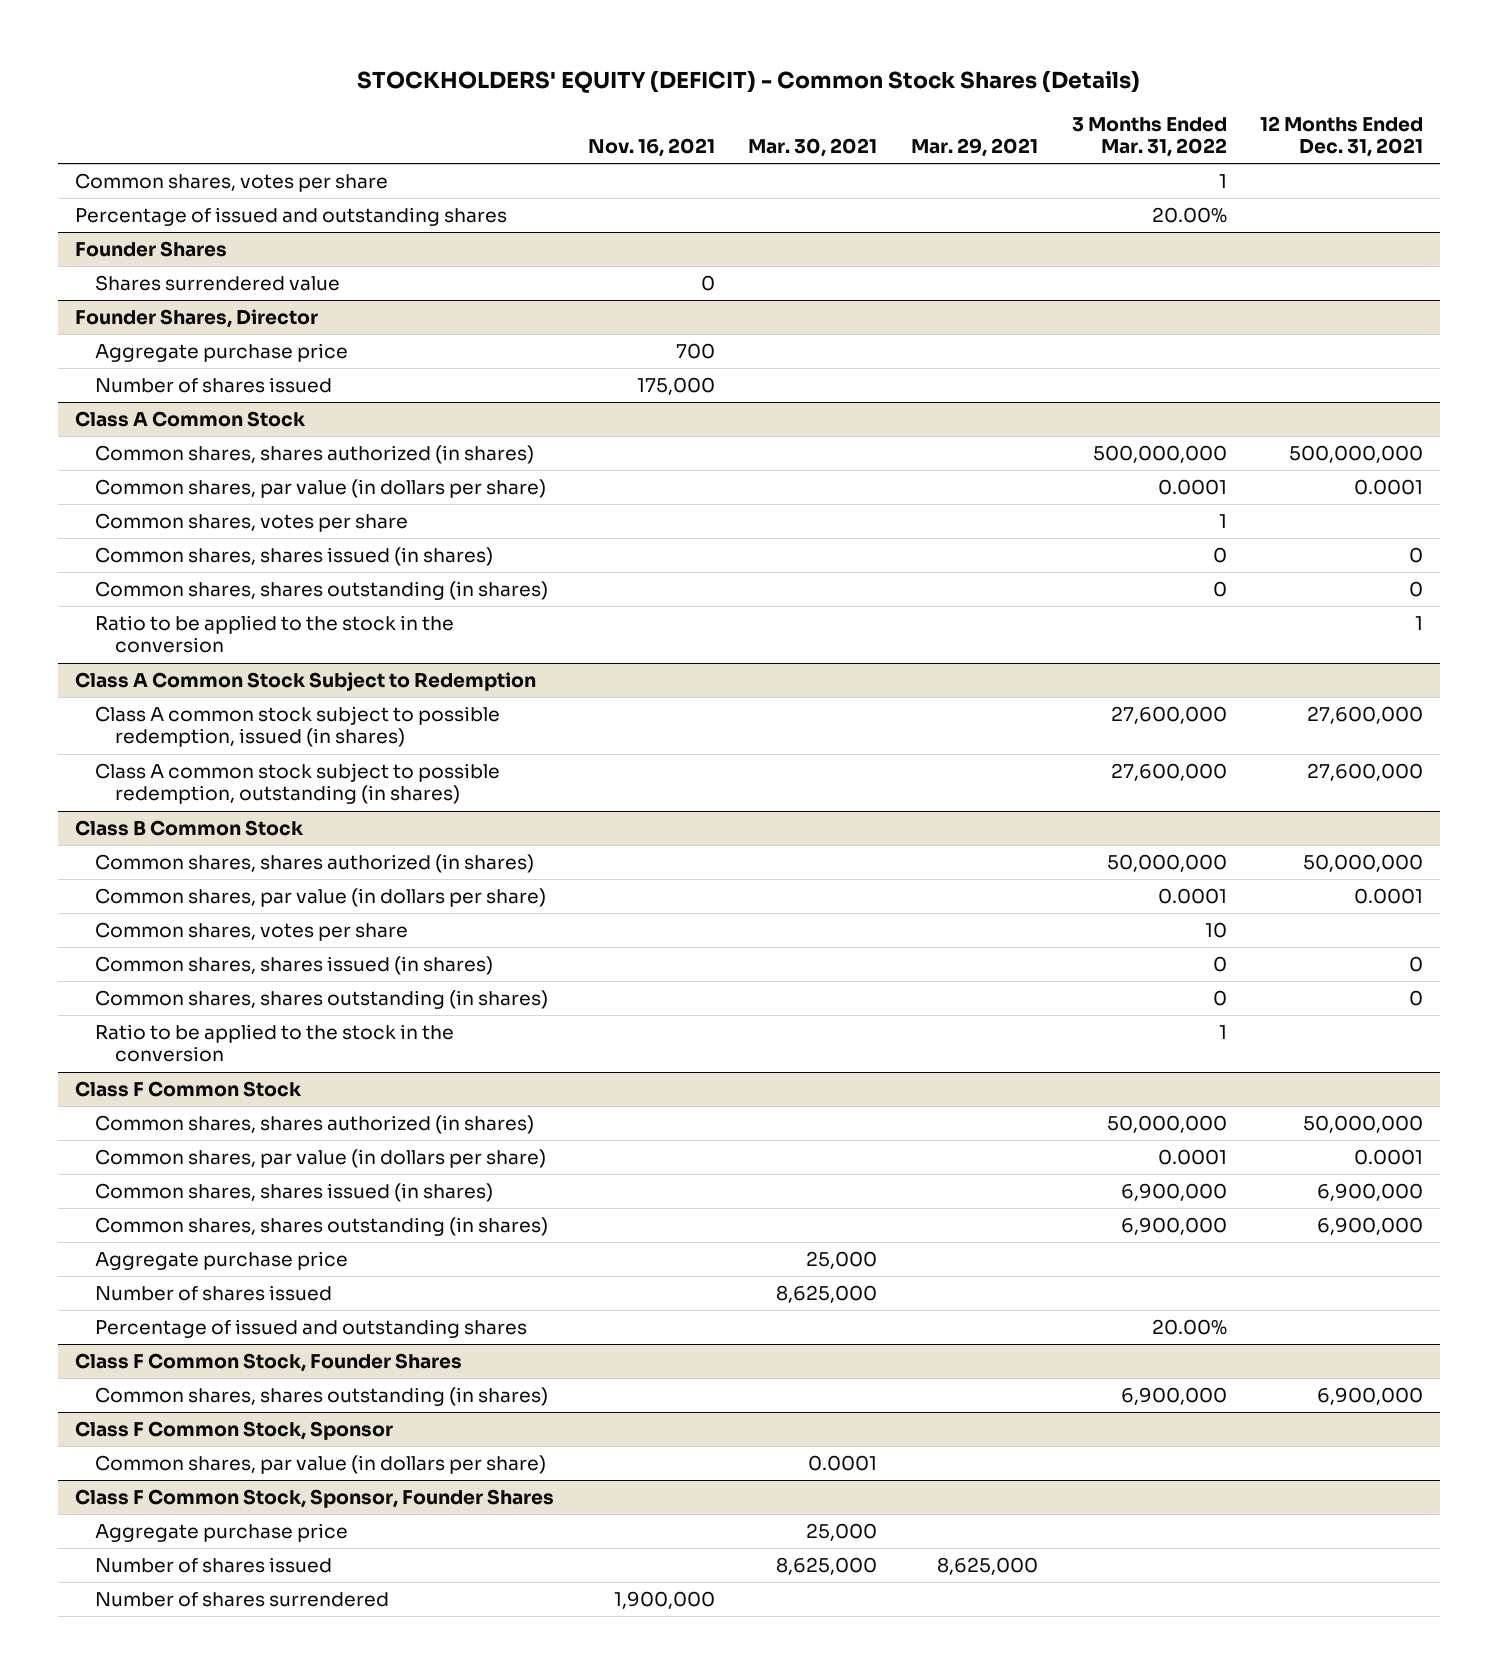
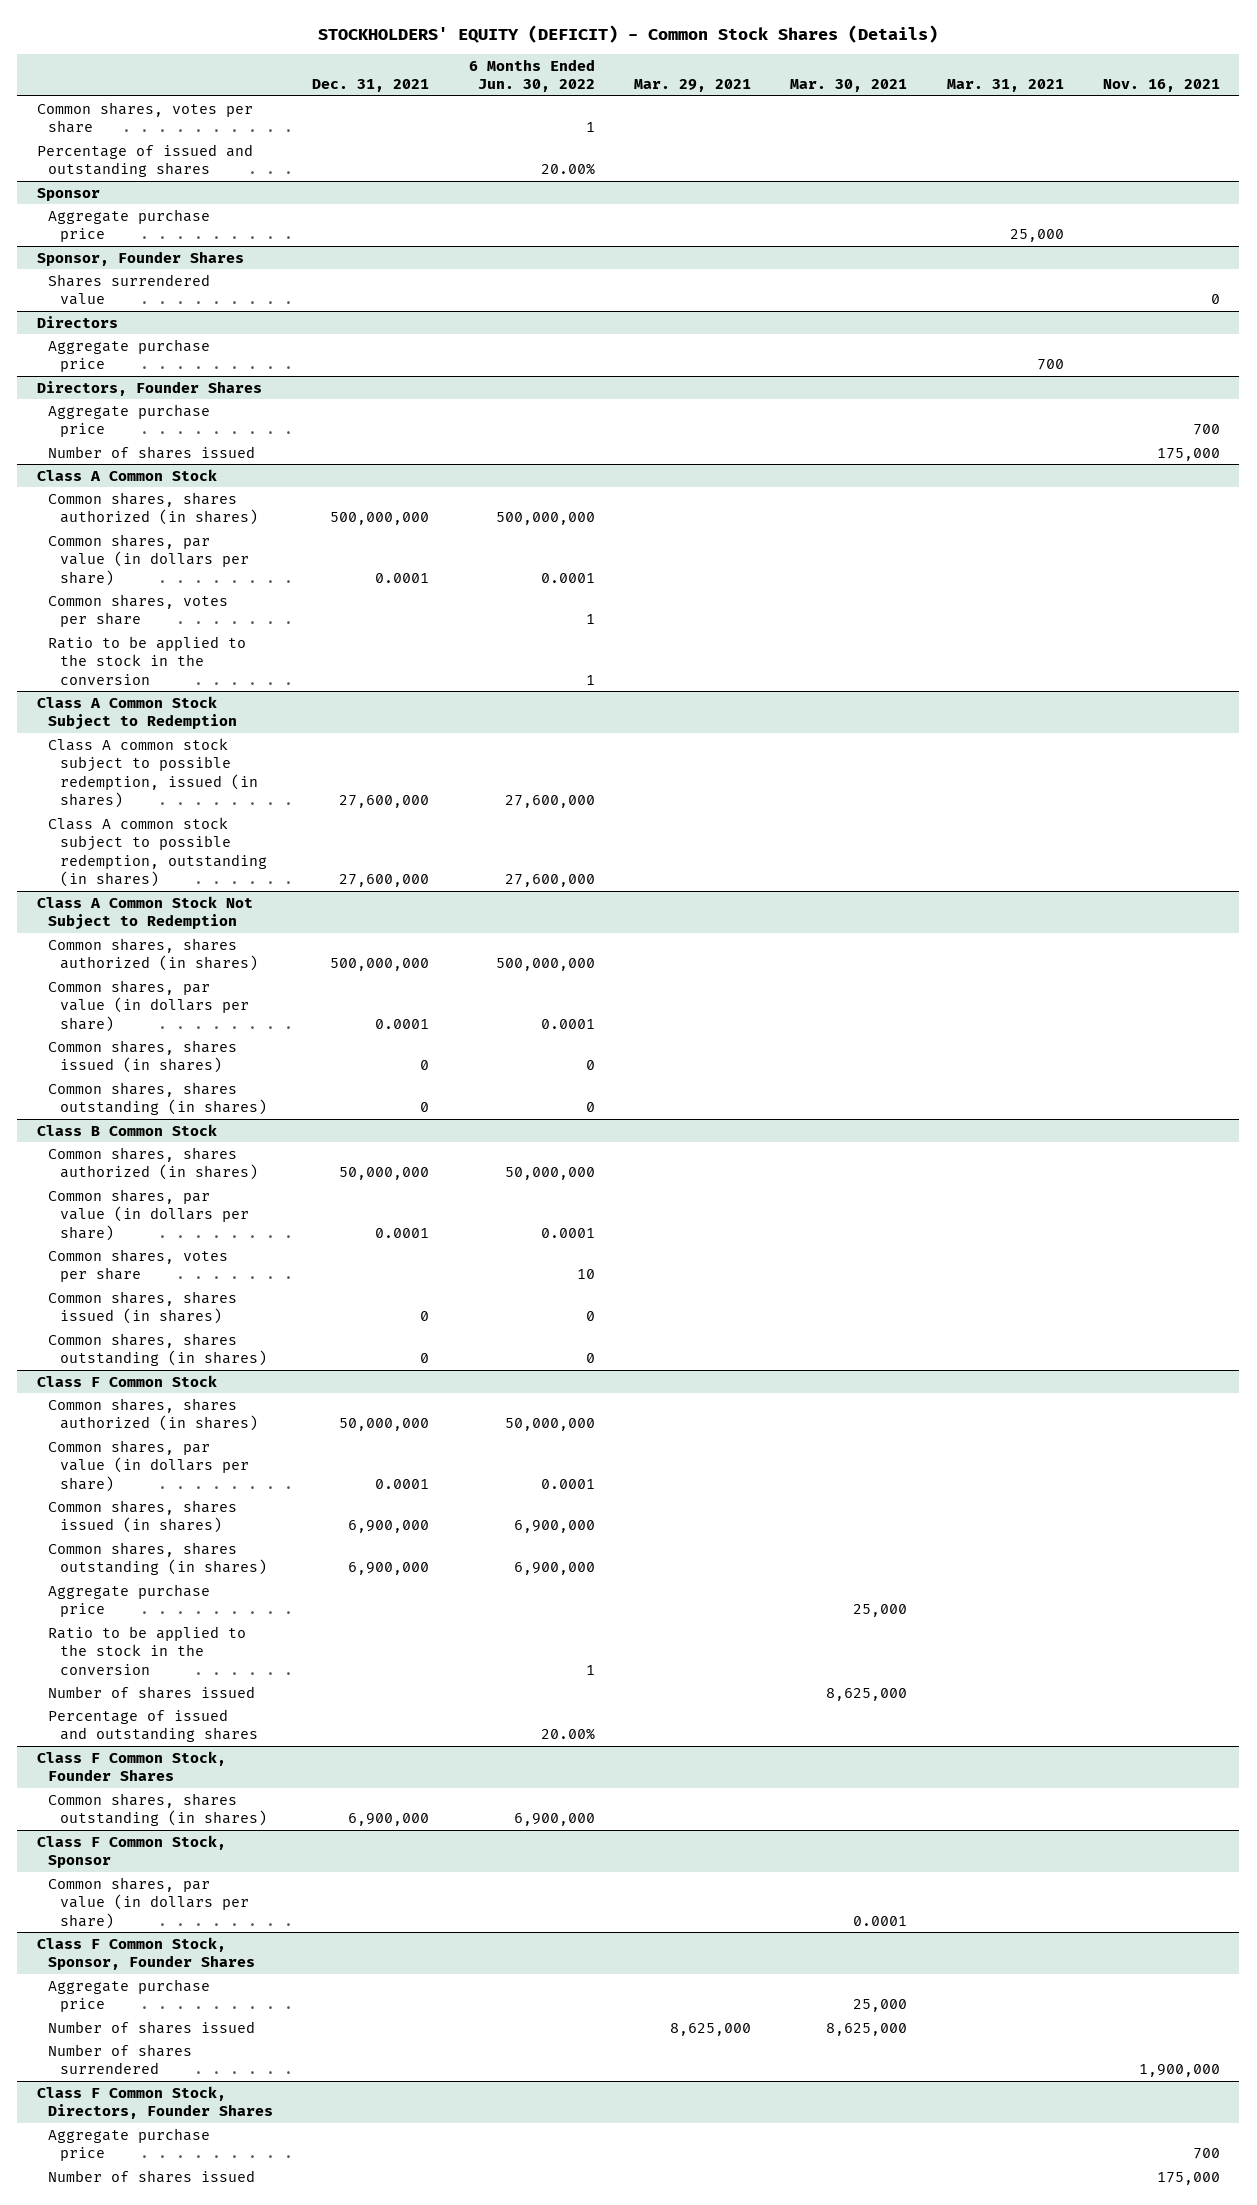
[1071,116,1227,157] 3 Months Ended Mar. 31, 2022 -> none
[1260,115,1424,157] 12 Months Ended Dec. 31, 2021 -> none
none -> [312,79,430,93] Dec. 31, 2021
none -> [468,58,595,93] 6 Months Ended Jun. 30, 2022
none -> [946,79,1064,93] Mar. 31, 2021
none -> [36,187,100,201] Sponsor
none -> [48,208,211,243] Aggregate purchase price
[74,241,227,258] Founder Shares -> [36,250,244,266] Sponsor, Founder Shares
none -> [36,315,118,328] Directors
none -> [48,338,211,373] Aggregate purchase price
[74,309,318,329] Founder Shares, Director -> [36,380,262,396] Directors, Founder Shares
[94,547,493,567] Common shares, shares issued (in shares) -> none
[94,581,548,601] Common shares, shares outstanding (in shares) -> none
none -> [36,895,253,931] Class A Common Stock Not Subject to Redemption
none -> [48,937,258,972] Common shares, shares authorized (in shares)
none -> [48,979,249,1032] Common shares, par value (in dollars per share)
none -> [48,1039,238,1074] Common shares, shares issued (in shares)
none -> [48,1081,267,1116] Common shares, shares outstanding (in shares)
[94,1024,454,1063] Ratio to be applied to the stock in the conversion -> none
none -> [48,1625,247,1675] Ratio to be applied to the stock in the conversion
none -> [36,2085,274,2120] Class F Common Stock, Directors, Founder Shares
none -> [48,2127,211,2162] Aggregate purchase price
none -> [48,2169,256,2183] Number of shares issued

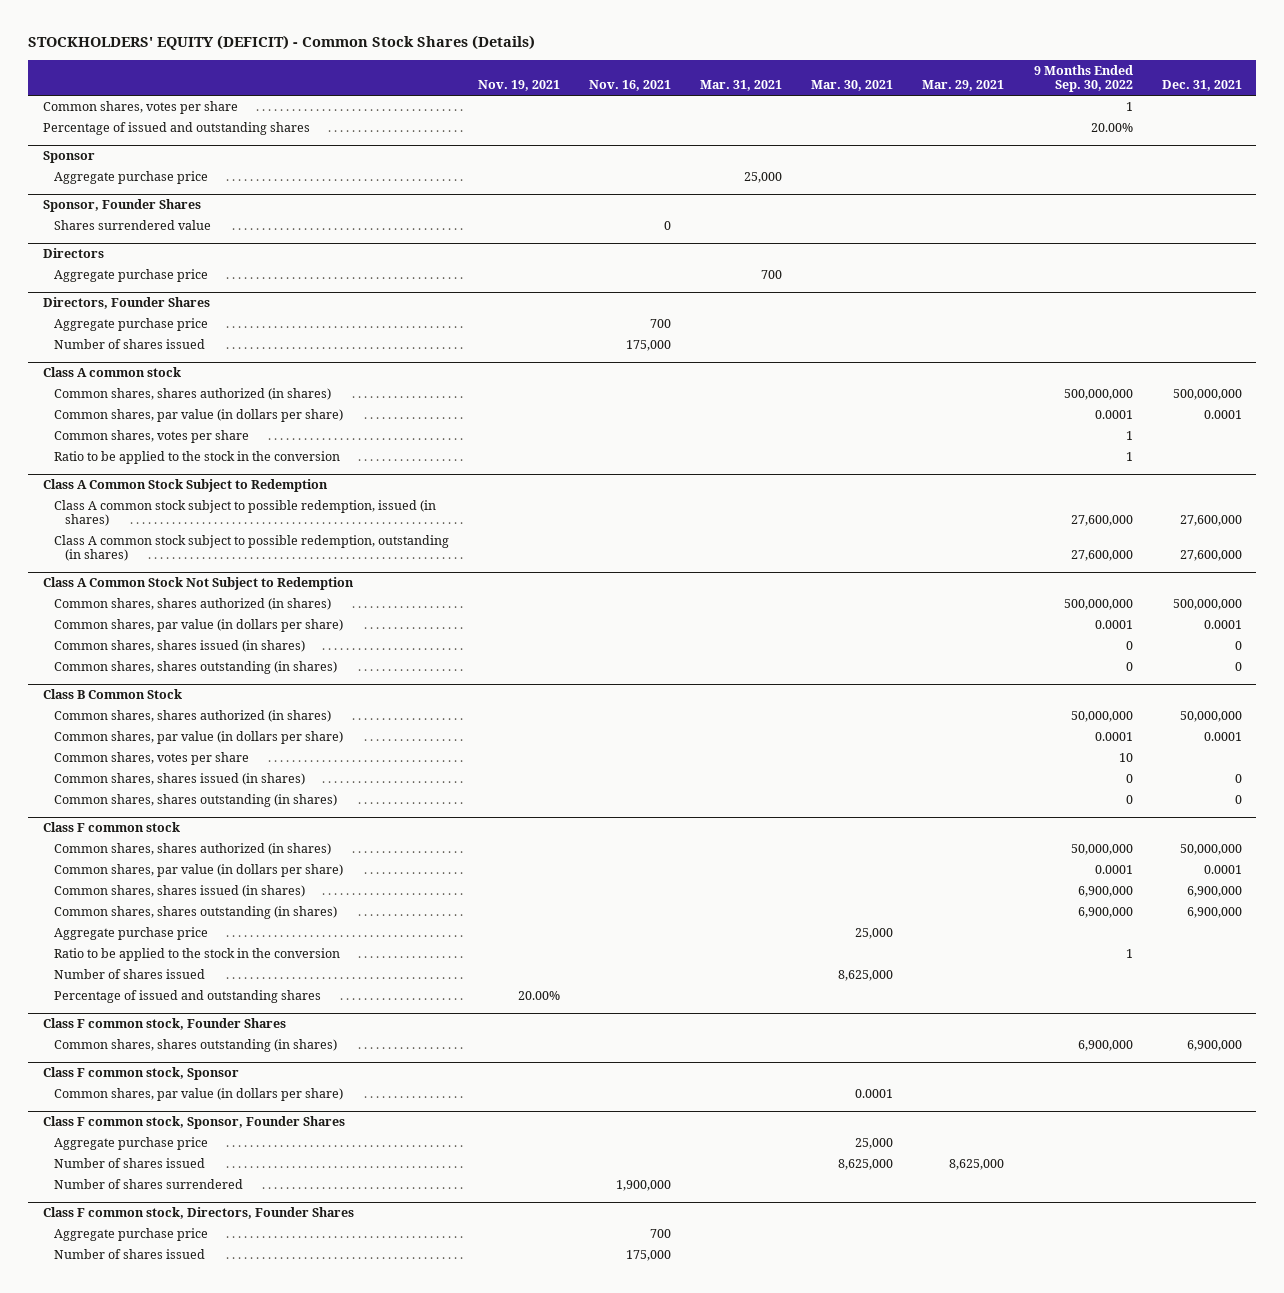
[468,58,595,93] 6 Months Ended Jun. 30, 2022 -> none
none -> [477,80,560,92] Nov. 19, 2021
none -> [1033,64,1133,93] 9 Months Ended Sep. 30, 2022
[36,468,217,481] Class A Common Stock -> [42,367,181,378] Class A common stock
[36,1374,217,1387] Class F Common Stock -> [42,822,180,833] Class F common stock
[36,1750,226,1782] Class F Common Stock, Founder Shares -> [42,1018,286,1031] Class F common stock, Founder Shares
[36,1834,226,1869] Class F Common Stock, Sponsor -> [42,1067,239,1081] Class F common stock, Sponsor
[36,1936,256,1971] Class F Common Stock, Sponsor, Founder Shares -> [42,1116,345,1130] Class F common stock, Sponsor, Founder Shares
[36,2085,274,2120] Class F Common Stock, Directors, Founder Shares -> [42,1207,354,1220] Class F common stock, Directors, Founder Shares

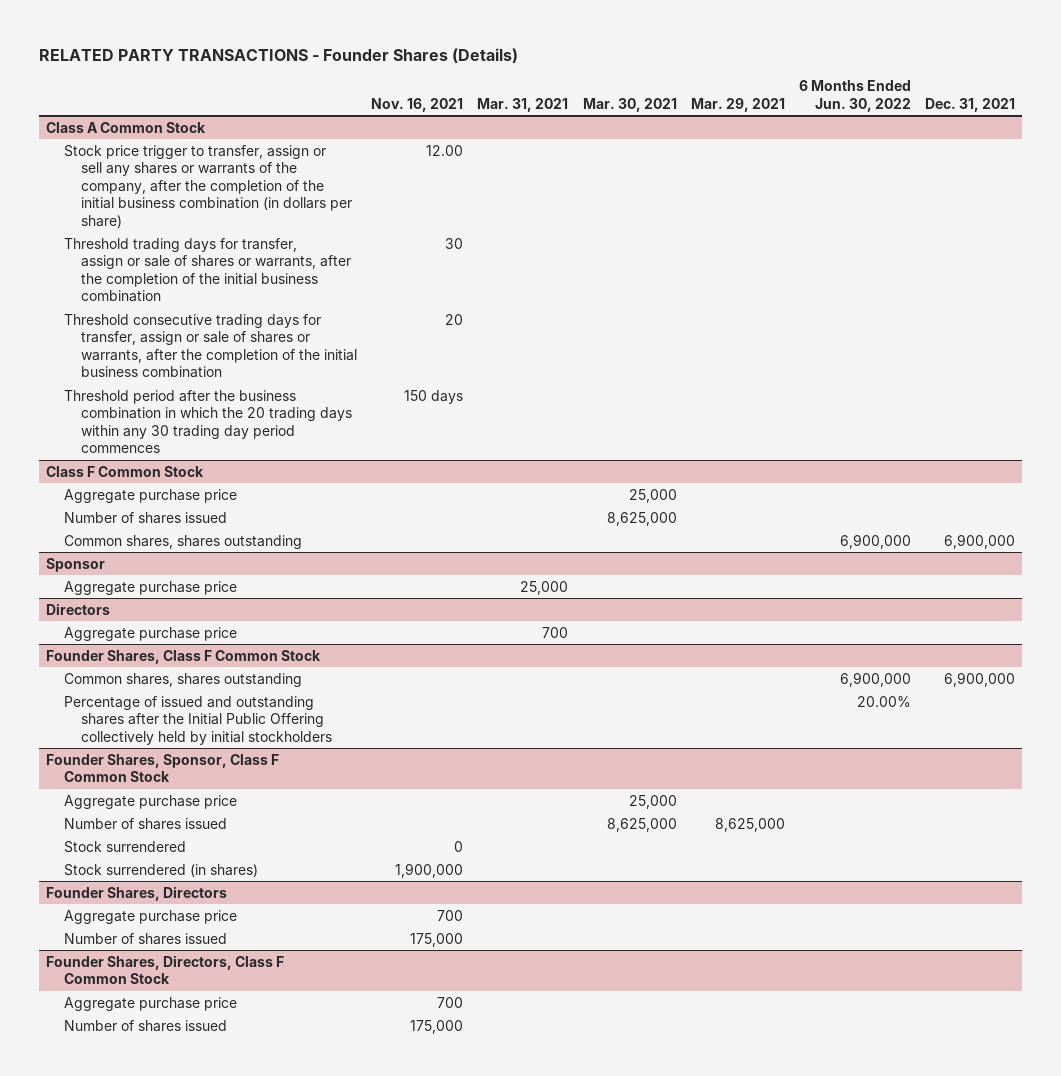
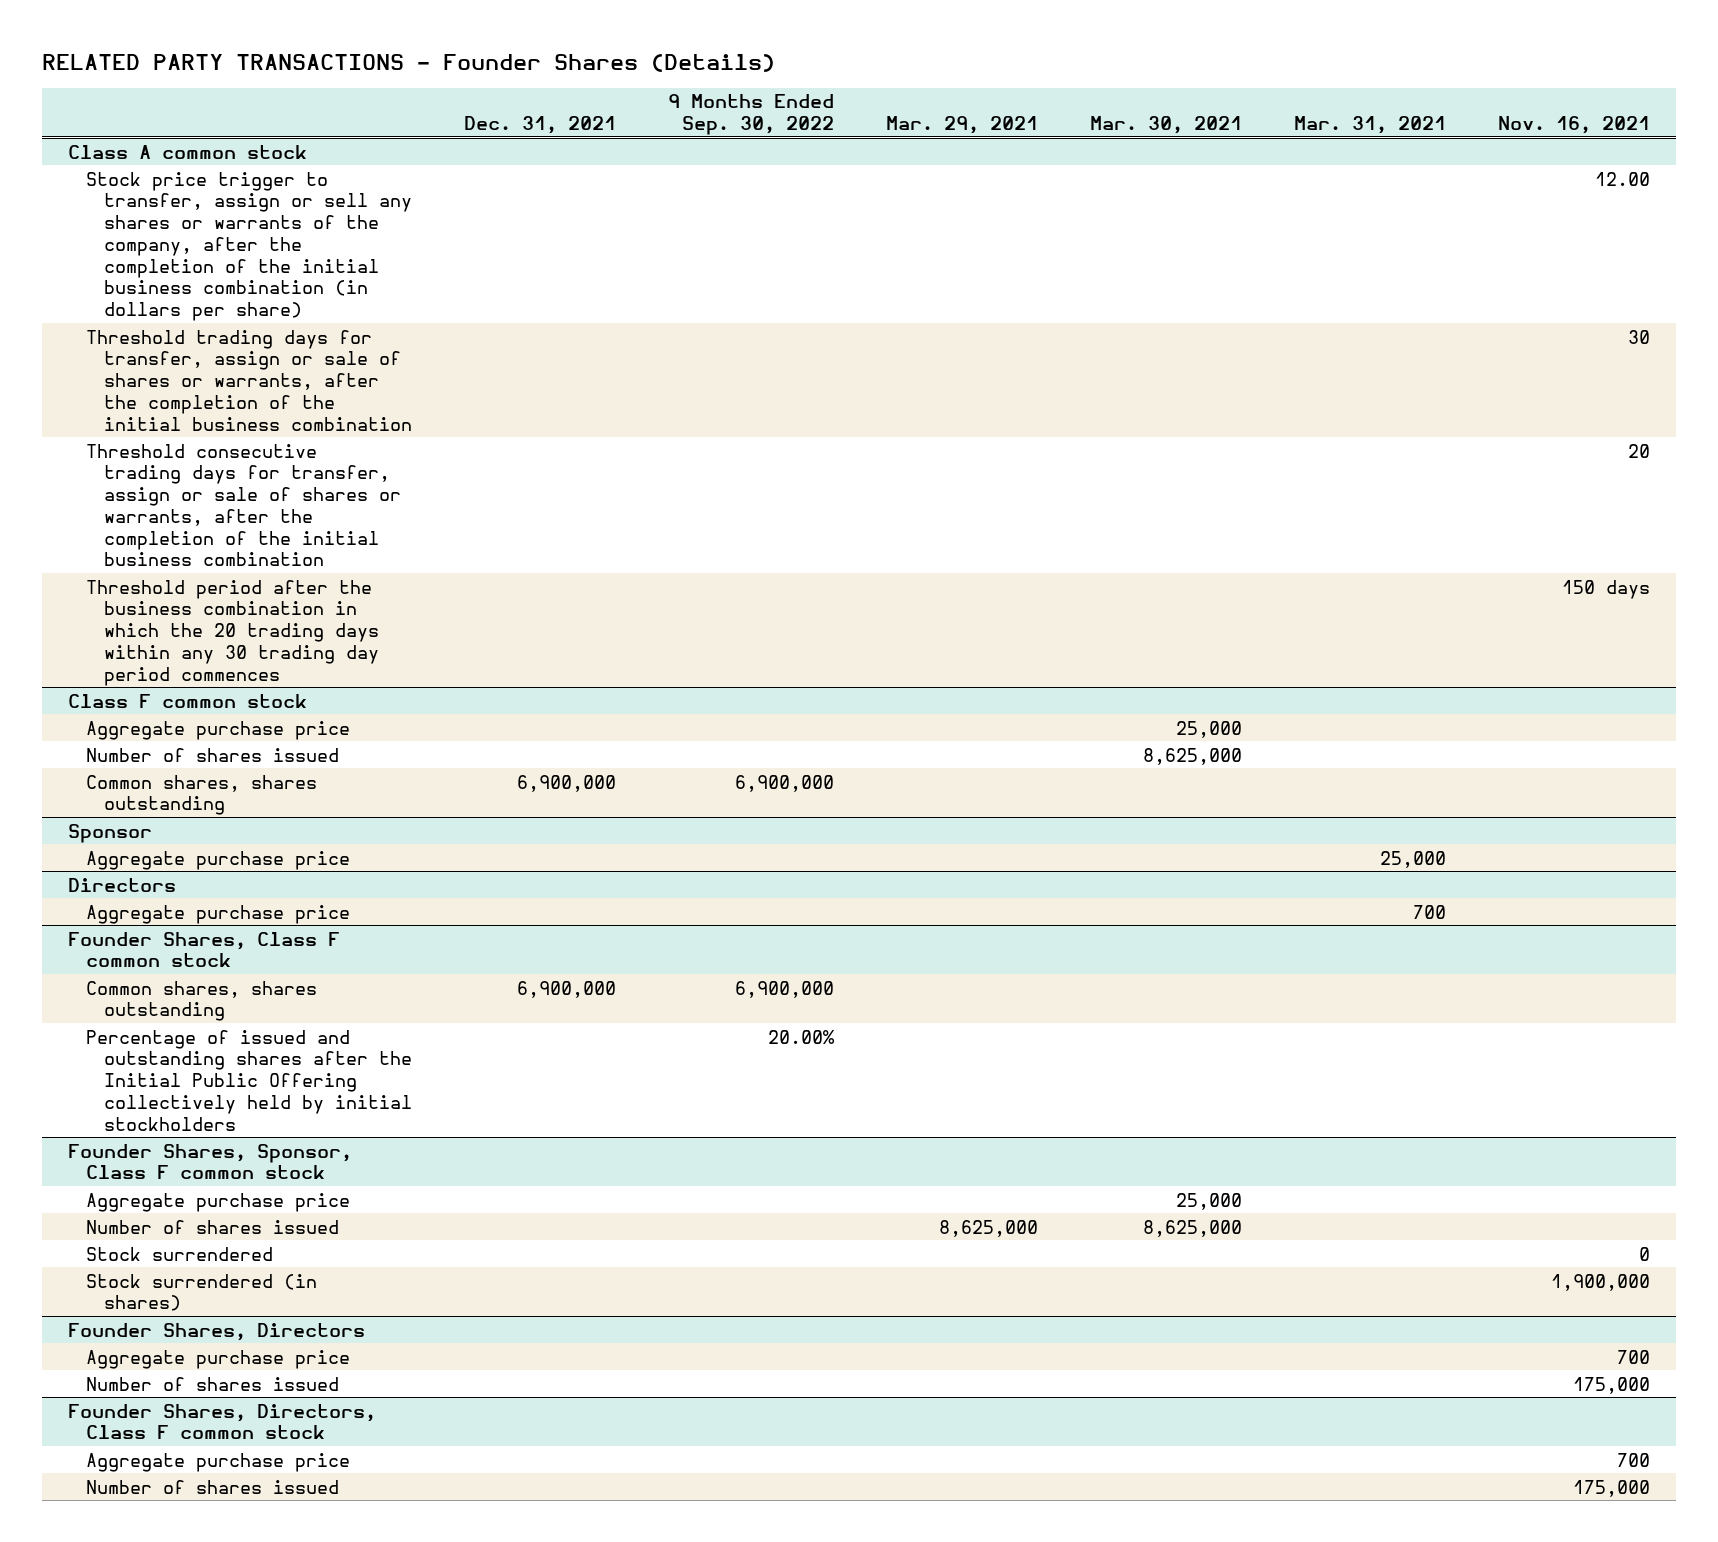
[798,80,911,112] 6 Months Ended Jun. 30, 2022 -> none
none -> [667,94,834,136] 9 Months Ended Sep. 30, 2022
[45,121,206,133] Class A Common Stock -> [67,144,307,159] Class A common stock
[45,465,204,477] Class F Common Stock -> [67,693,307,708] Class F common stock
[45,649,321,664] Founder Shares, Class F Common Stock -> [67,931,340,968] Founder Shares, Class F common stock
[45,753,279,783] Founder Shares, Sponsor, Class F Common Stock -> [67,1143,352,1180] Founder Shares, Sponsor, Class F common stock
[45,954,284,985] Founder Shares, Directors, Class F Common Stock -> [67,1403,376,1440] Founder Shares, Directors, Class F common stock

